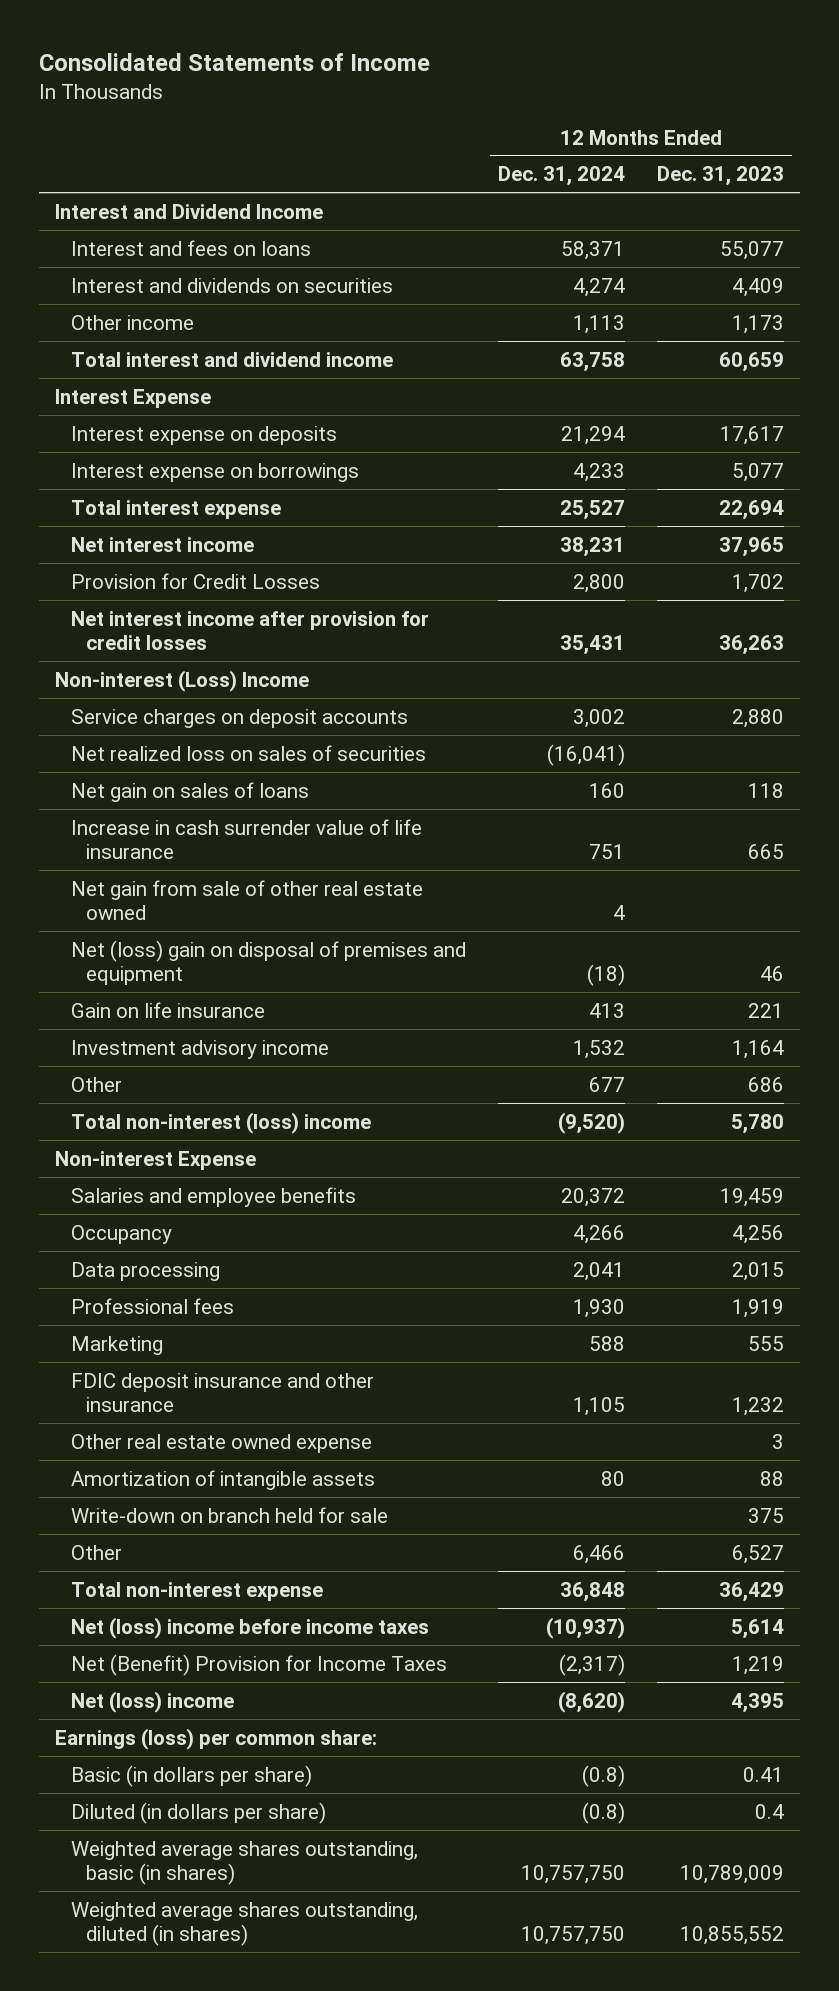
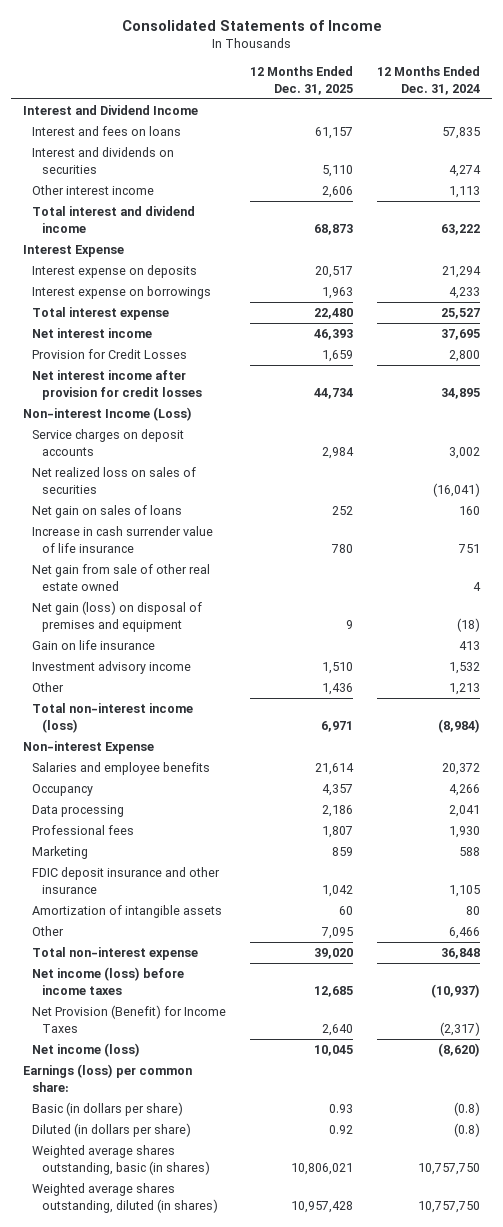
[656,166,784,187] Dec. 31, 2023 -> none
none -> [250,66,354,95] 12 Months Ended Dec. 31, 2025
[560,240,625,260] 58,371 -> [441,127,480,140] 57,835
[70,314,194,330] Other income -> [32,185,155,196] Other interest income
[559,351,625,372] 63,758 -> [440,223,480,235] 63,222
[559,536,625,557] 38,231 -> [440,329,480,341] 37,695
[559,635,625,656] 35,431 -> [440,387,480,399] 34,895
[55,669,310,692] Non-interest (Loss) Income -> [23,407,193,422] Non-interest Income (Loss)
[70,939,466,986] Net (loss) gain on disposal of premises and equipment -> [32,601,203,632] Net gain (loss) on disposal of premises and equipment
[588,1076,625,1092] 677 -> [448,683,480,696] 1,213
[70,1111,371,1134] Total non-interest (loss) income -> [32,703,194,733] Total non-interest income (loss)
[557,1111,625,1134] (9,520) -> [437,718,480,733] (8,984)
[70,1433,372,1453] Other real estate owned expense -> none
[70,1506,388,1523] Write-down on branch held for sale -> none
[70,1616,429,1639] Net (loss) income before income taxes -> [32,967,185,995] Net income (loss) before income taxes
[70,1653,447,1676] Net (Benefit) Provision for Income Taxes -> [32,1005,227,1033] Net Provision (Benefit) for Income Taxes
[70,1690,234,1713] Net (loss) income -> [32,1043,141,1058] Net income (loss)

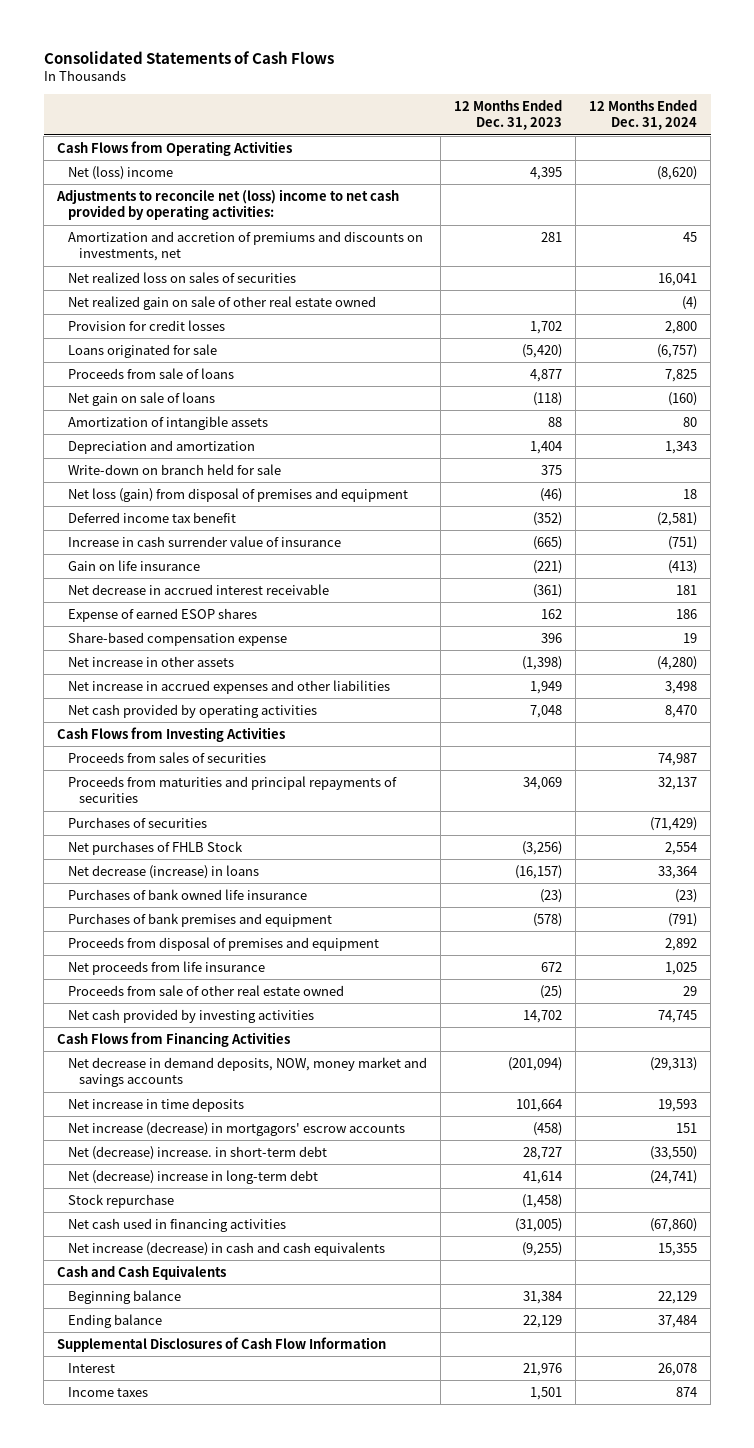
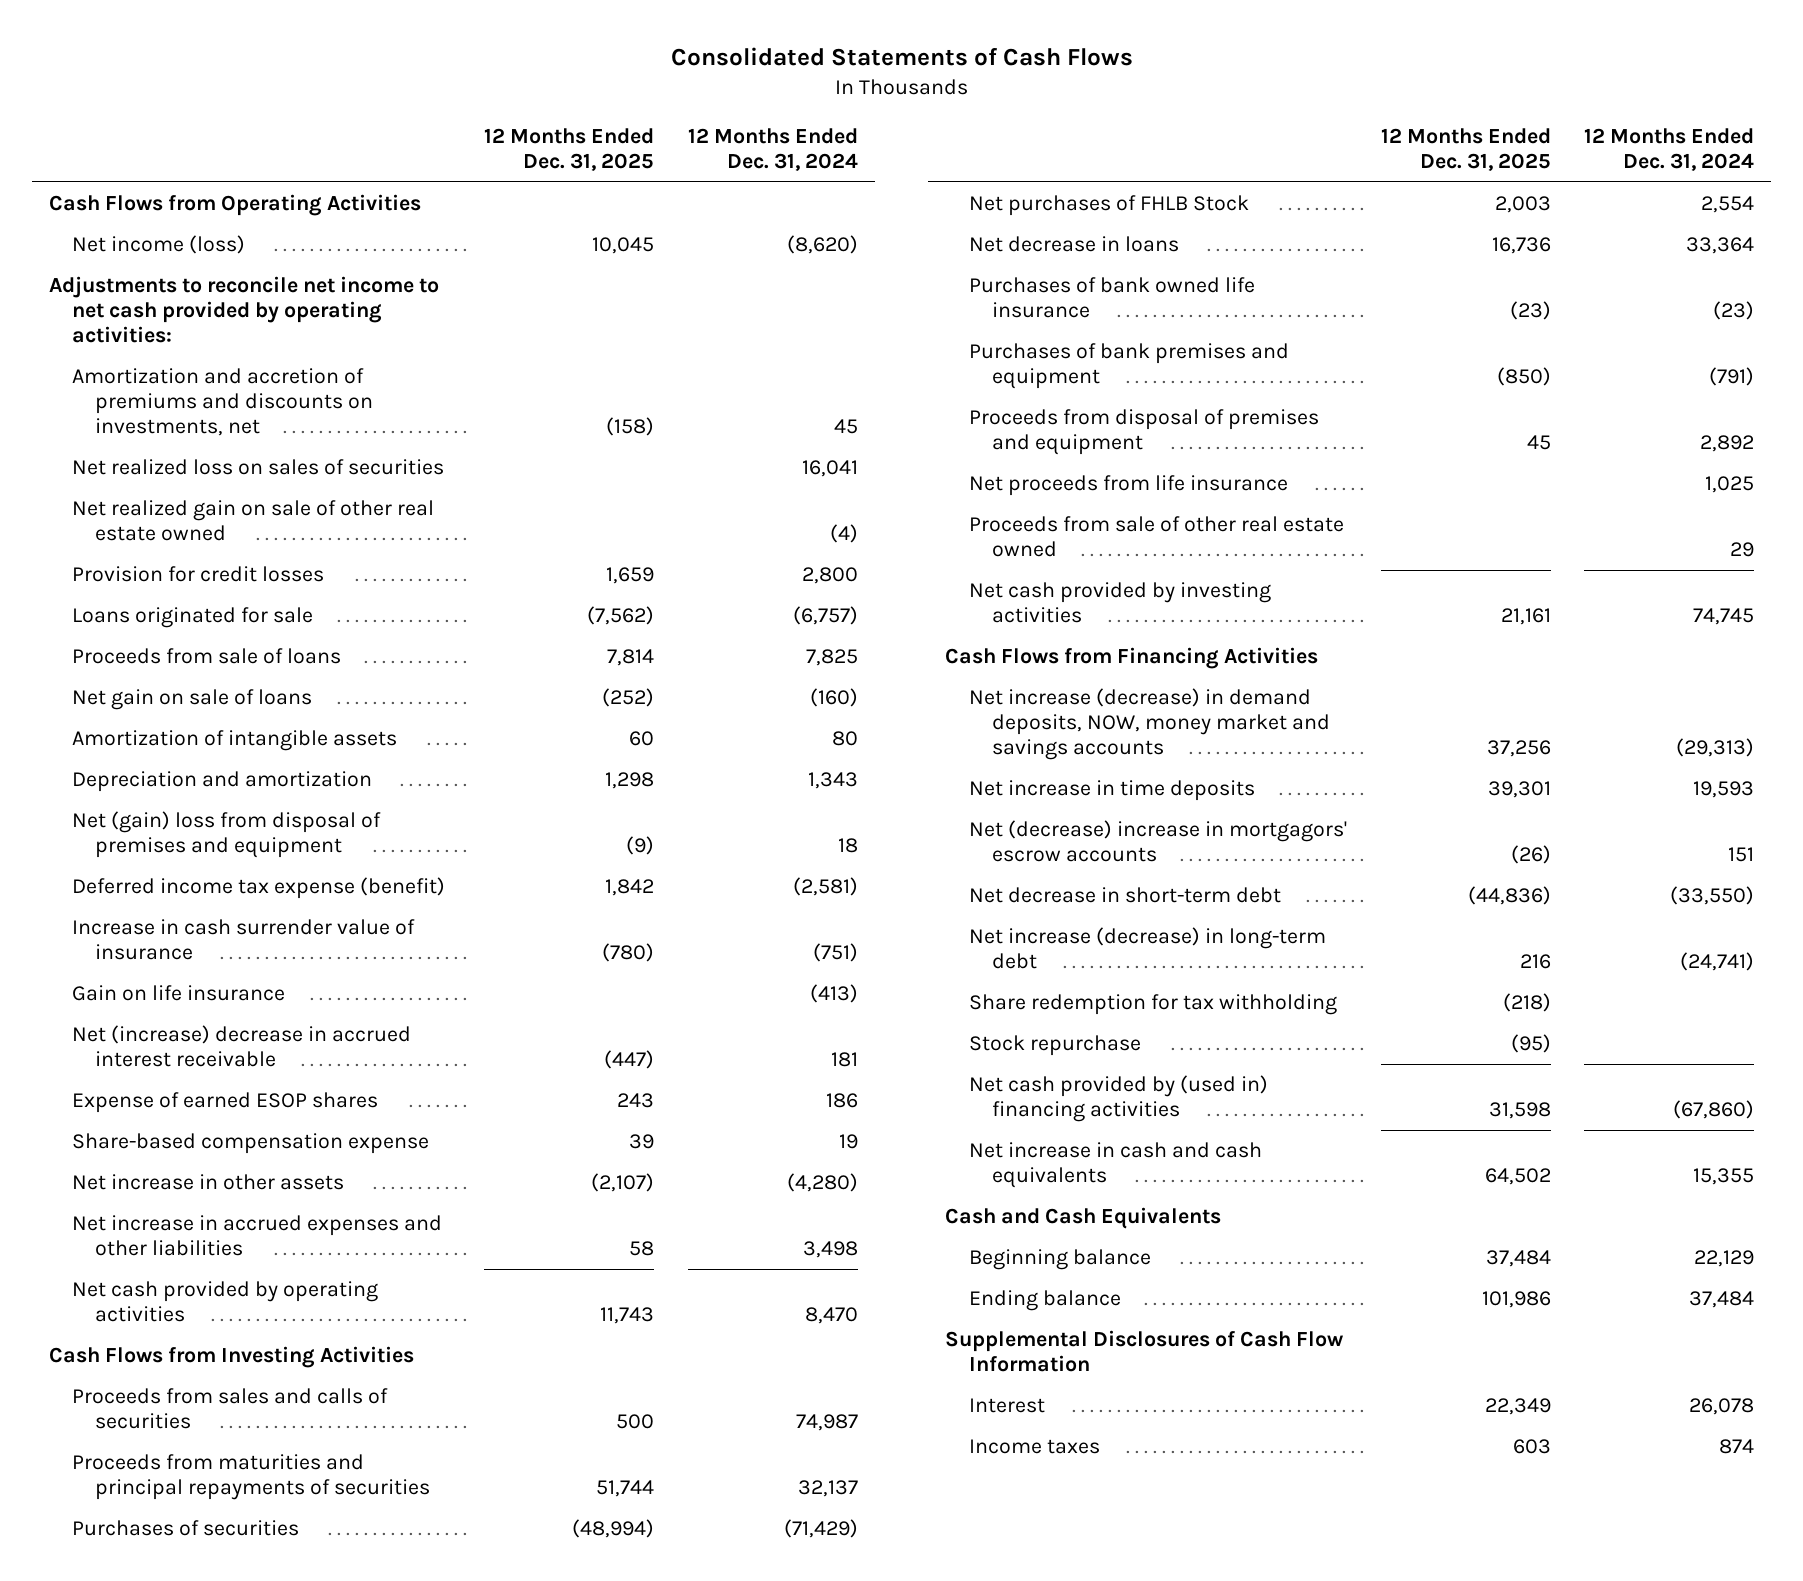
[454,99,563,131] 12 Months Ended Dec. 31, 2023 -> none
none -> [483,127,654,171] 12 Months Ended Dec. 31, 2025
[68,165,174,180] Net (loss) income -> [72,235,246,255] Net income (loss)
[56,188,400,221] Adjustments to reconcile net (loss) income to net cash provided by operating activities: -> [48,276,439,344] Adjustments to reconcile net income to net cash provided by operating activities:
[68,463,282,475] Write-down on branch held for sale -> none
[68,487,409,502] Net loss (gain) from disposal of premises and equipment -> [72,811,382,859] Net (gain) loss from disposal of premises and equipment
[68,511,237,523] Deferred income tax benefit -> [72,877,446,900] Deferred income tax expense (benefit)
[68,583,330,595] Net decrease in accrued interest receivable -> [72,1025,412,1068] Net (increase) decrease in accrued interest receivable
[68,751,267,763] Proceeds from sales of securities -> [72,1388,389,1430] Proceeds from sales and calls of securities
[68,864,260,879] Net decrease (increase) in loans -> [968,236,1179,253] Net decrease in loans
[68,1056,428,1088] Net decrease in demand deposits, NOW, money market and savings accounts -> [968,688,1331,761] Net increase (decrease) in demand deposits, NOW, money market and savings accounts
[68,1121,406,1136] Net increase (decrease) in mortgagors' escrow accounts -> [968,820,1347,863] Net (decrease) increase in mortgagors' escrow accounts
[68,1145,328,1160] Net (decrease) increase. in short-term debt -> [968,887,1281,904] Net decrease in short-term debt
[68,1169,319,1184] Net (decrease) increase in long-term debt -> [968,927,1326,970] Net increase (decrease) in long-term debt
none -> [968,994,1337,1016] Share redemption for tax withholding
[68,1217,287,1232] Net cash used in financing activities -> [968,1075,1268,1123] Net cash provided by (used in) financing activities
[68,1241,386,1256] Net increase (decrease) in cash and cash equivalents -> [968,1142,1262,1189] Net increase in cash and cash equivalents

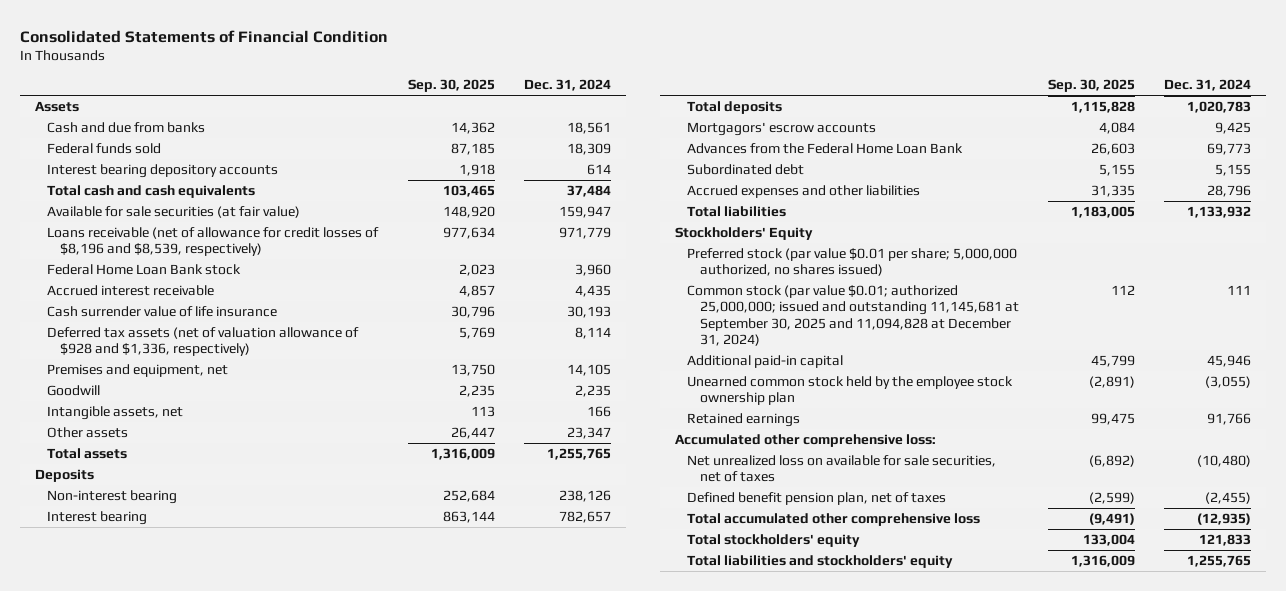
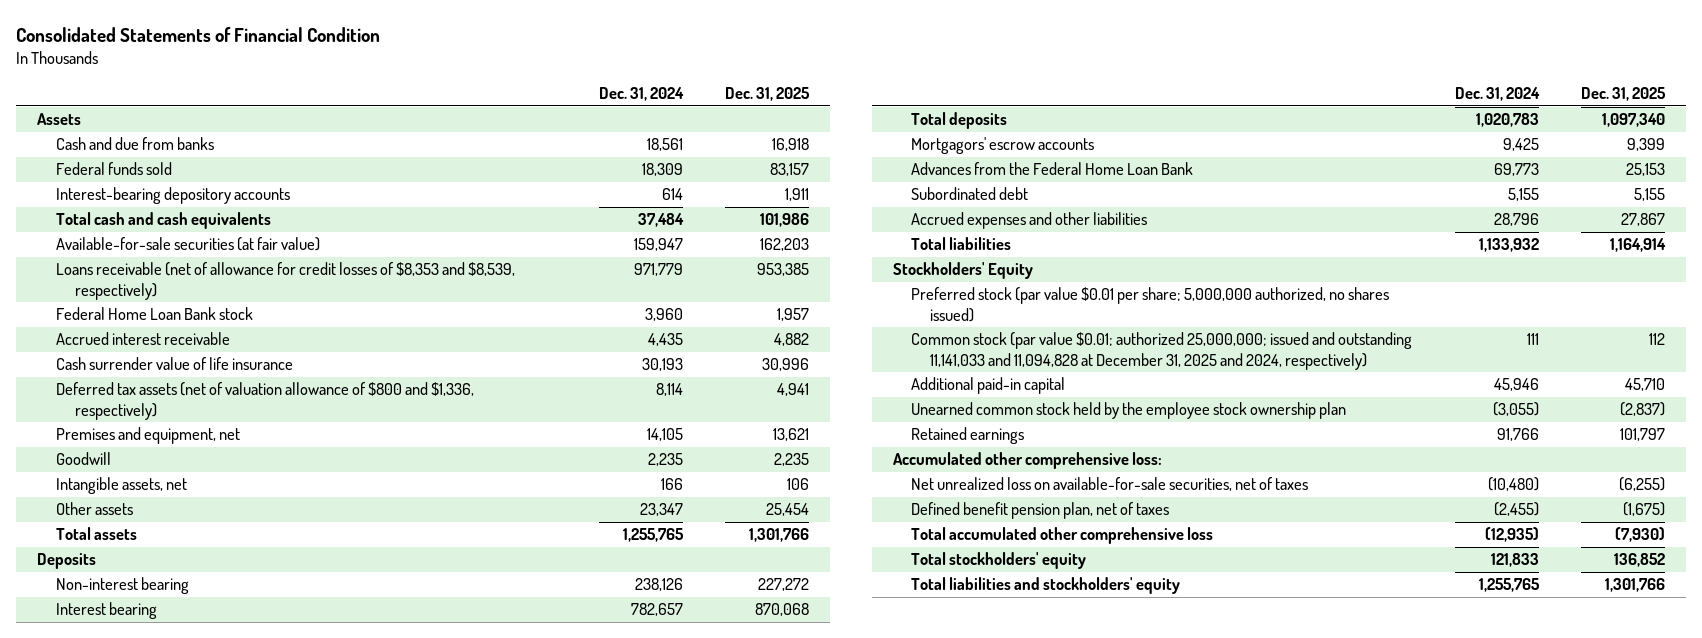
[408,79,496,93] Sep. 30, 2025 -> none
none -> [725,87,811,102] Dec. 31, 2025
[47,163,279,178] Interest bearing depository accounts -> [56,187,291,205] Interest-bearing depository accounts
[47,205,301,218] Available for sale securities (at fair value) -> [56,237,321,252] Available-for-sale securities (at fair value)
[47,226,380,257] Loans receivable (net of allowance for credit losses of $8,196 and $8,539, respectively) -> [56,262,516,300] Loans receivable (net of allowance for credit losses of $8,353 and $8,539, respectively)
[47,326,360,357] Deferred tax assets (net of valuation allowance of $928 and $1,336, respectively) -> [56,382,475,420] Deferred tax assets (net of valuation allowance of $800 and $1,336, respectively)
[687,284,1019,347] Common stock (par value $0.01; authorized 25,000,000; issued and outstanding 11,145,681 at September 30, 2025 and 11,094,828 at December 31, 2024) -> [911,332,1413,370] Common stock (par value $0.01; authorized 25,000,000; issued and outstanding 11,141,033 and 11,094,828 at December 31, 2025 and 2024, respectively)
[687,454,997,483] Net unrealized loss on available for sale securities, net of taxes -> [911,477,1309,492] Net unrealized loss on available-for-sale securities, net of taxes

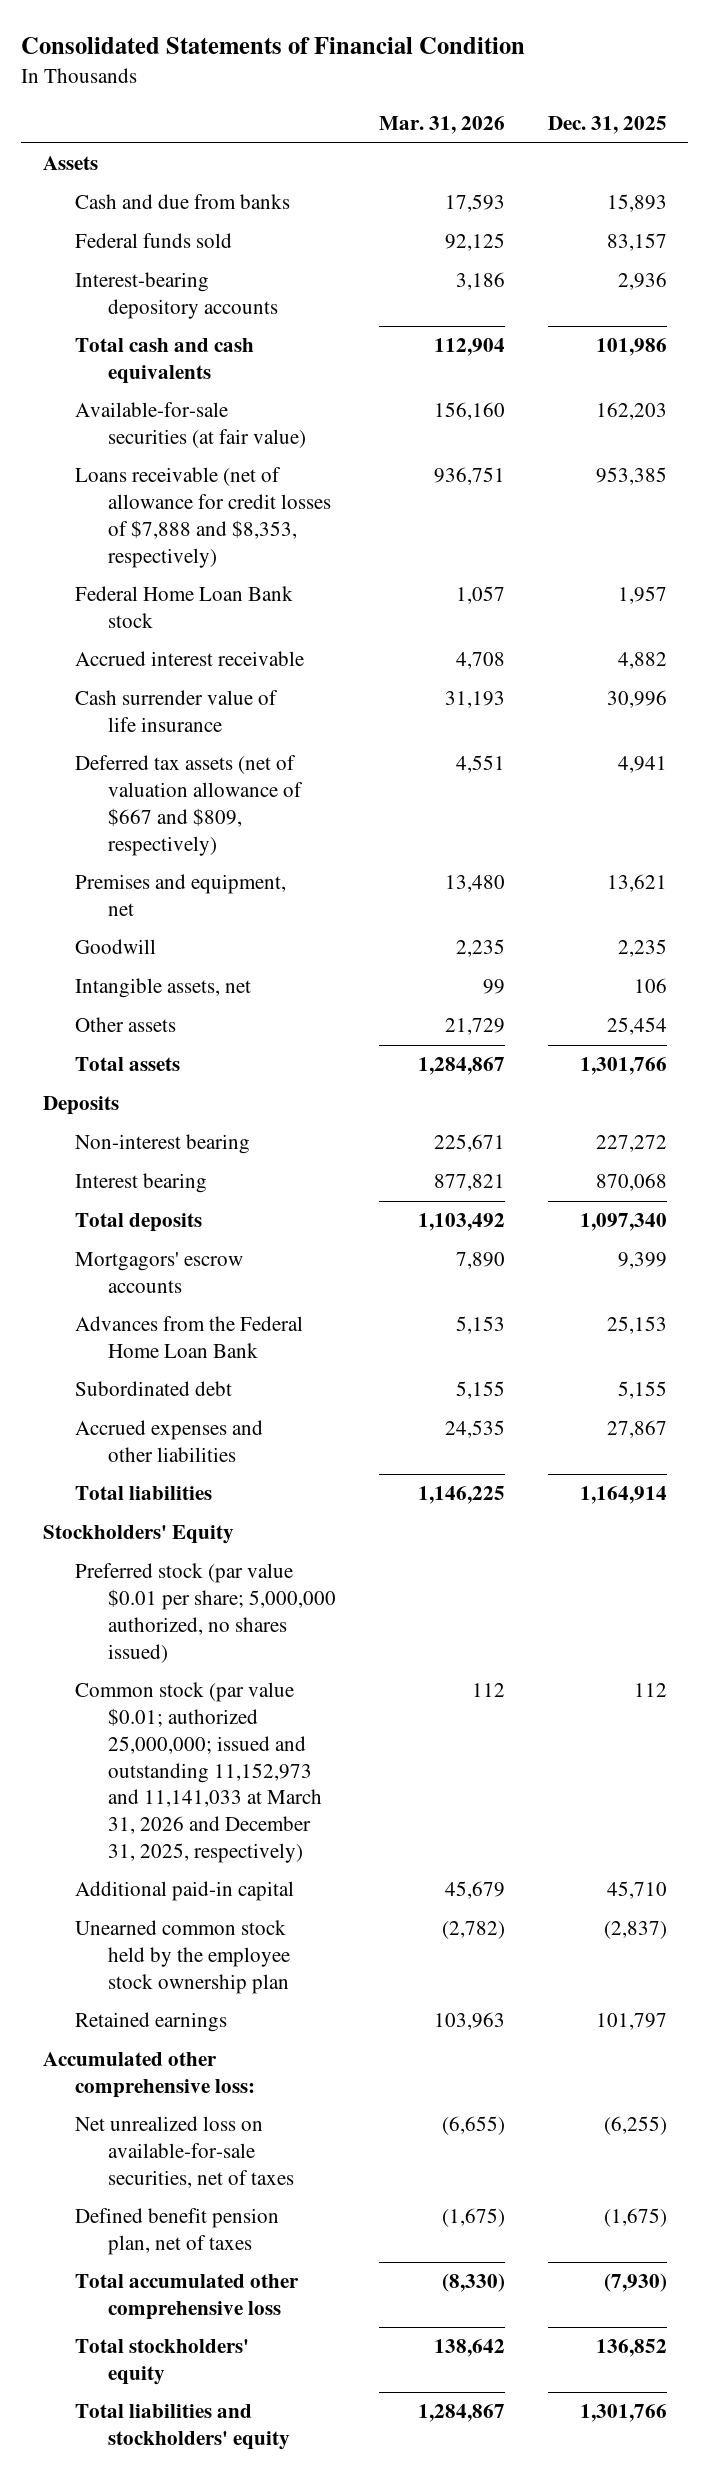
[599,87,685,102] Dec. 31, 2024 -> none
none -> [379,116,506,135] Mar. 31, 2026
[772,138,810,152] 16,918 -> [607,194,668,213] 15,893
[785,188,810,202] 1,911 -> [618,272,668,291] 2,936
[56,262,516,300] Loans receivable (net of allowance for credit losses of $8,353 and $8,539, respectively) -> [75,467,332,568] Loans receivable (net of allowance for credit losses of $7,888 and $8,353, respectively)
[56,382,475,420] Deferred tax assets (net of valuation allowance of $800 and $1,336, respectively) -> [75,755,304,856] Deferred tax assets (net of valuation allowance of $667 and $809, respectively)
[911,332,1413,370] Common stock (par value $0.01; authorized 25,000,000; issued and outstanding 11,141,033 and 11,094,828 at December 31, 2025 and 2024, respectively) -> [75,1682,323,1863] Common stock (par value $0.01; authorized 25,000,000; issued and outstanding 11,152,973 and 11,141,033 at March 31, 2026 and December 31, 2025, respectively)

